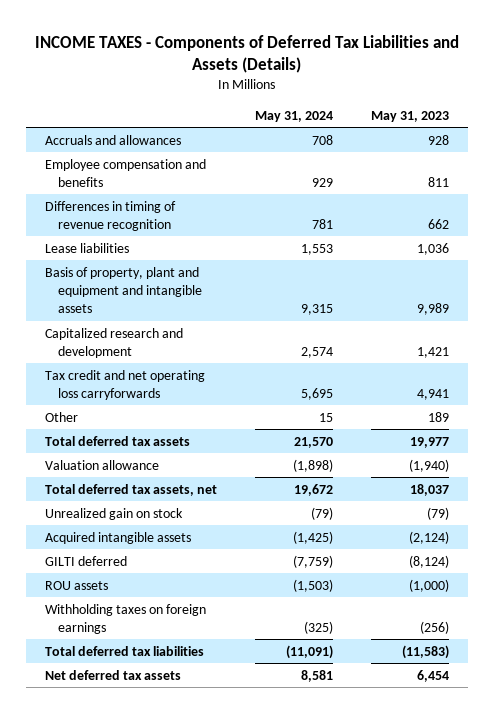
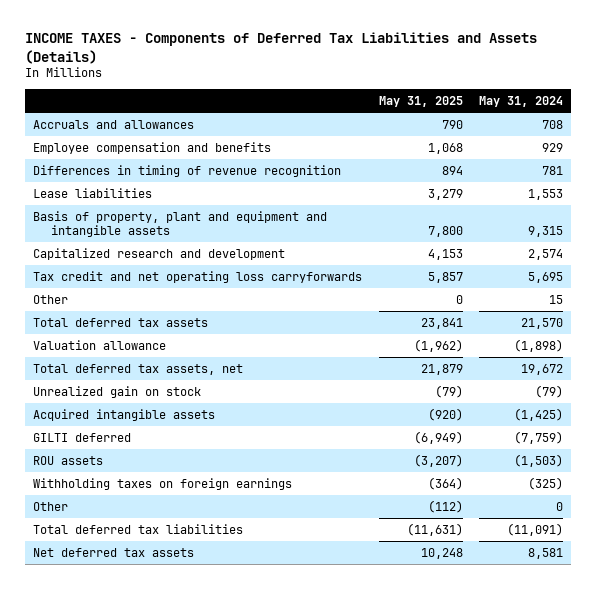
[370,111,449,123] May 31, 2023 -> none
none -> [378,96,463,108] May 31, 2025
none -> [33,501,69,511] Other

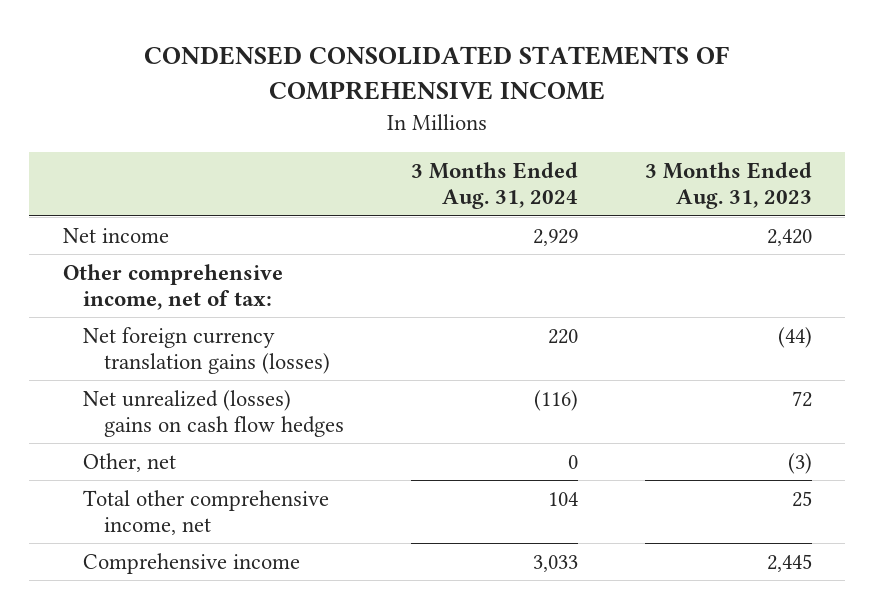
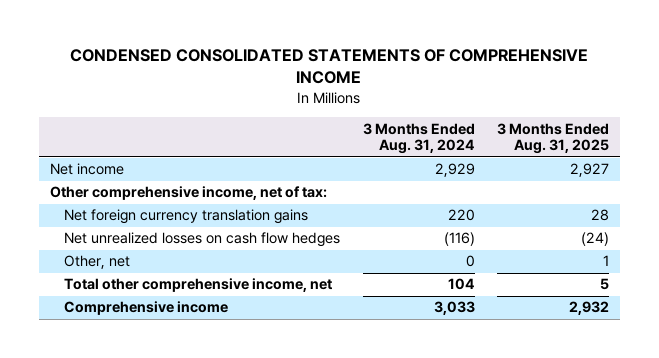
[644,161,812,210] 3 Months Ended Aug. 31, 2023 -> none
none -> [496,122,609,155] 3 Months Ended Aug. 31, 2025
[83,326,331,375] Net foreign currency translation gains (losses) -> [64,209,309,225] Net foreign currency translation gains
[83,389,345,438] Net unrealized (losses) gains on cash flow hedges -> [64,232,341,248] Net unrealized losses on cash flow hedges

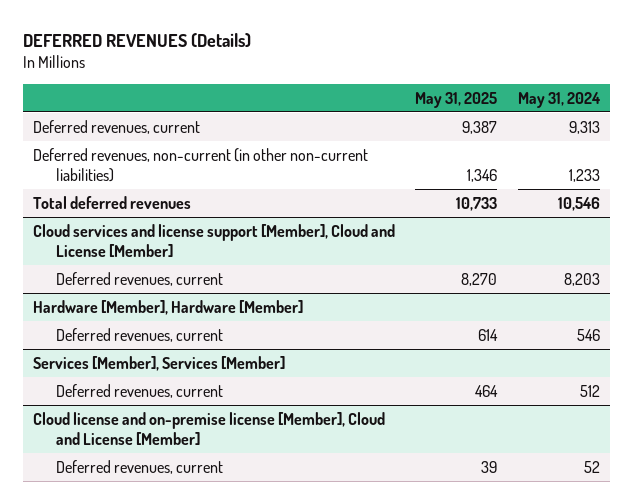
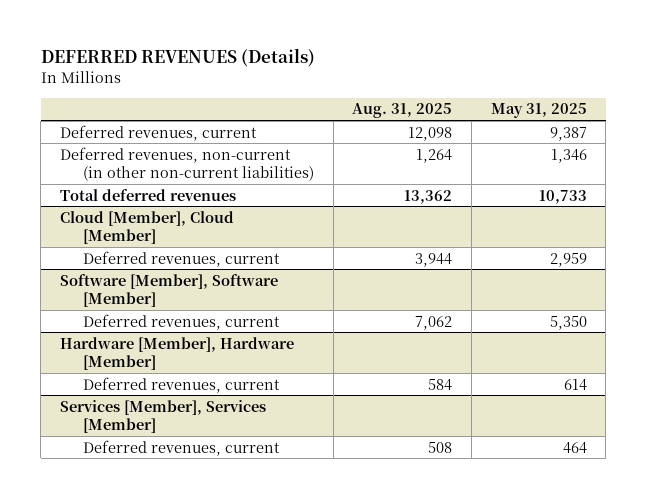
[518,91,602,108] May 31, 2024 -> none
none -> [352,103,453,119] Aug. 31, 2025
[32,223,395,257] Cloud services and license support [Member], Cloud and License [Member] -> none
none -> [59,210,234,245] Cloud [Member], Cloud [Member]
[461,272,498,286] 8,270 -> [549,252,587,267] 2,959
none -> [59,273,278,308] Software [Member], Software [Member]
none -> [83,313,281,330] Deferred revenues, current
[32,411,385,445] Cloud license and on-premise license [Member], Cloud and License [Member] -> none
[56,459,224,474] Deferred revenues, current -> none

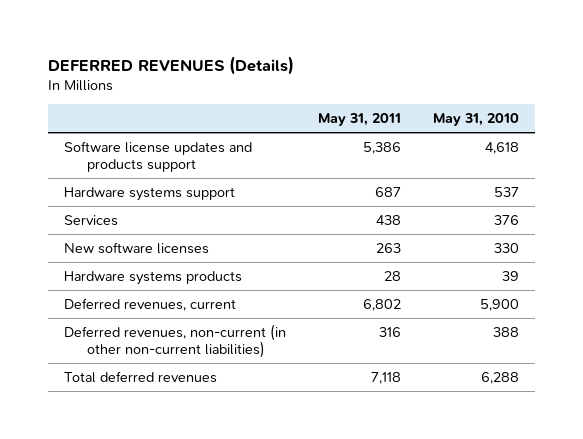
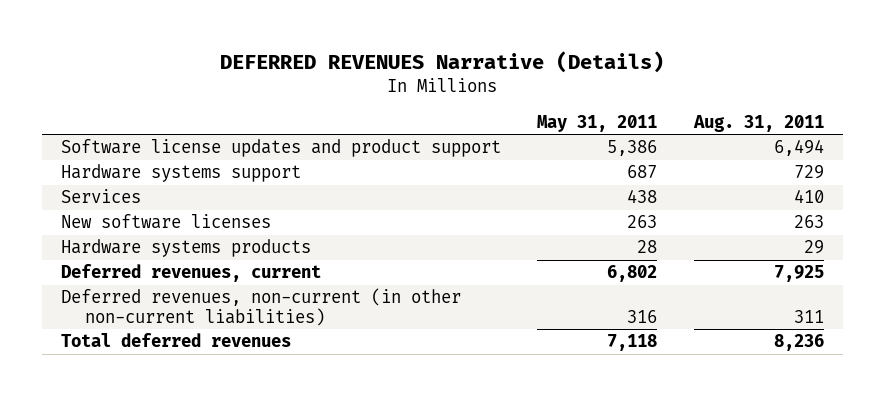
[48,55,295,75] DEFERRED REVENUES (Details) -> [220,50,665,73] DEFERRED REVENUES Narrative (Details)
[432,112,519,126] May 31, 2010 -> none
none -> [693,114,825,132] Aug. 31, 2011
[64,140,253,172] Software license updates and products support -> [60,139,501,158] Software license updates and product support

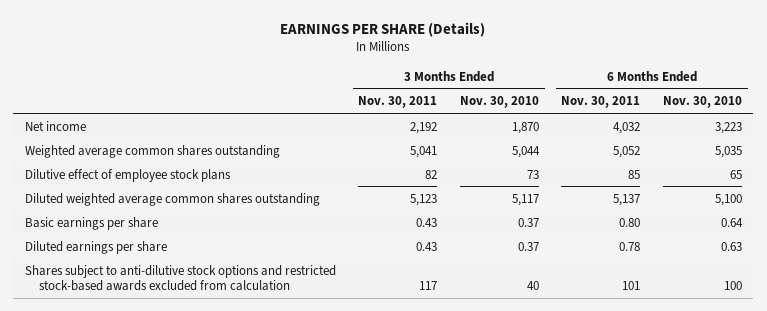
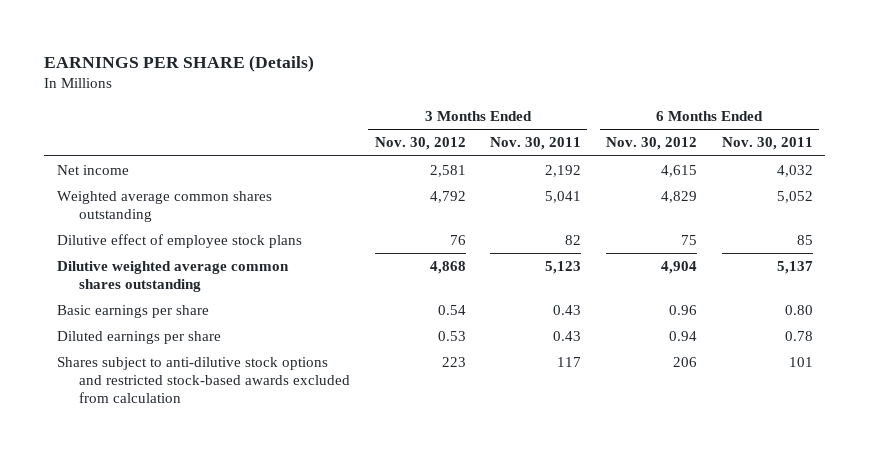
[459,96,539,109] Nov. 30, 2010 -> none
[663,96,743,109] Nov. 30, 2010 -> none
none -> [374,137,466,151] Nov. 30, 2012
none -> [606,137,698,151] Nov. 30, 2012
[24,192,320,206] Diluted weighted average common shares outstanding -> [56,261,289,293] Dilutive weighted average common shares outstanding

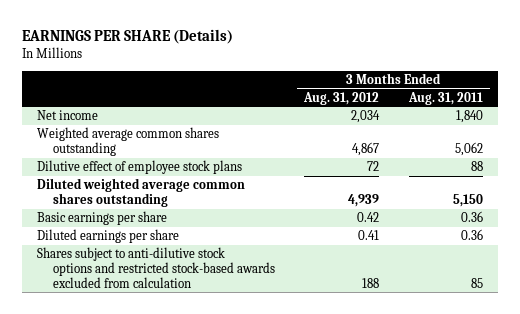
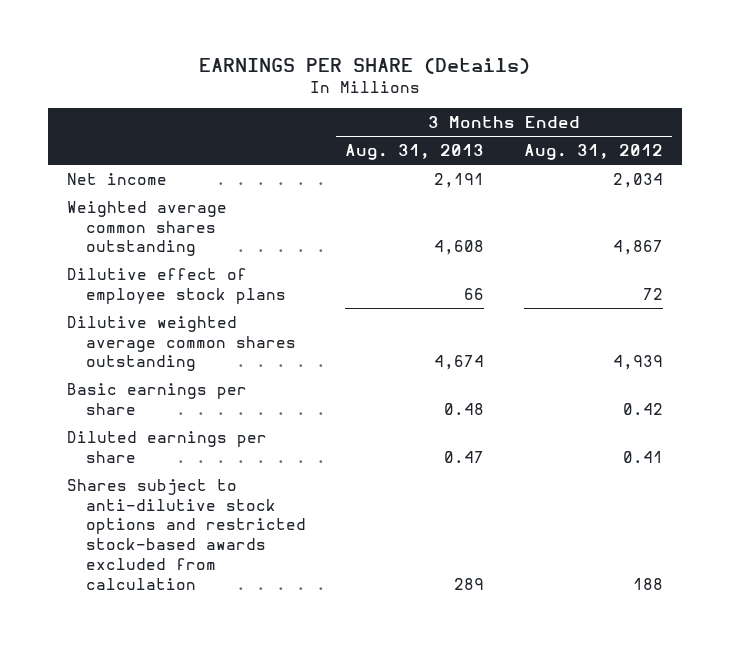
[407,91,483,105] Aug. 31, 2011 -> none
none -> [345,143,485,160] Aug. 31, 2013
[36,178,245,207] Diluted weighted average common shares outstanding -> [67,315,297,372] Dilutive weighted average common shares outstanding

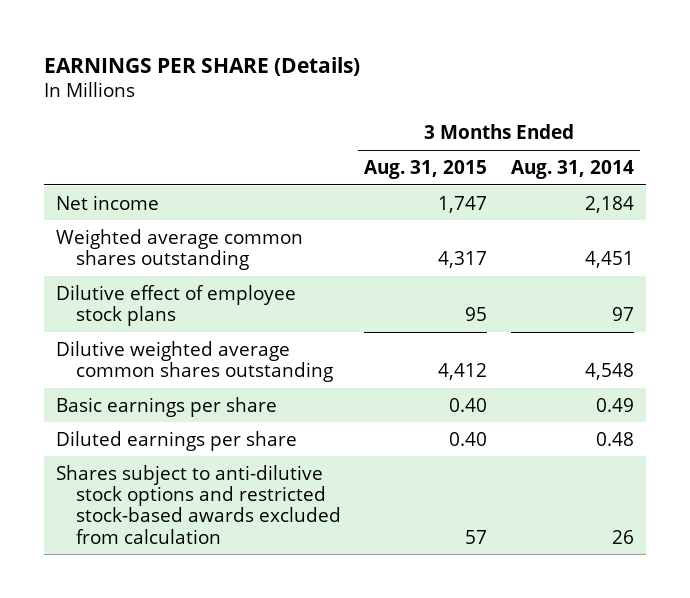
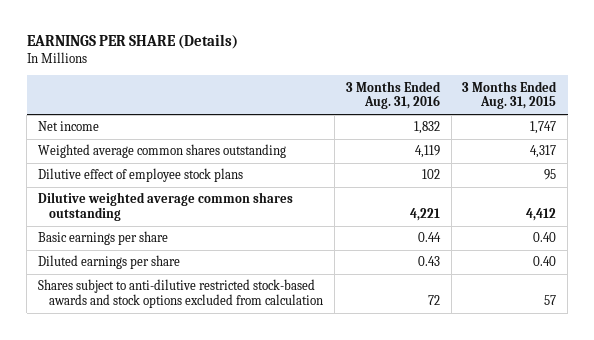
[510,159,634,179] Aug. 31, 2014 -> none
none -> [345,80,441,110] 3 Months Ended Aug. 31, 2016
[55,464,341,544] Shares subject to anti-dilutive stock options and restricted stock-based awards excluded from calculation -> [38,279,323,309] Shares subject to anti-dilutive restricted stock-based awards and stock options excluded from calculation

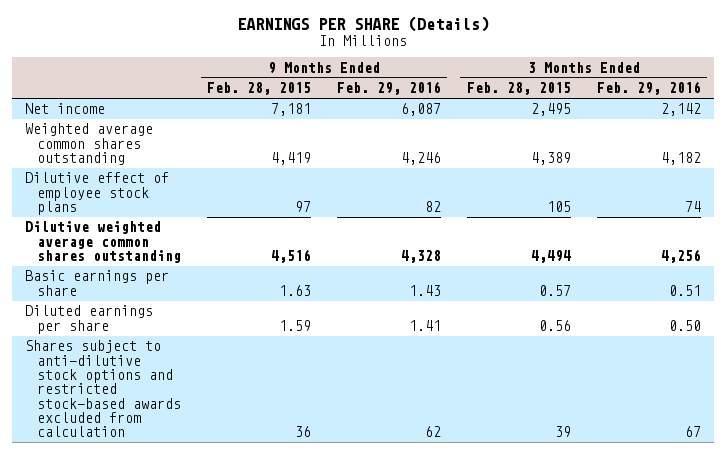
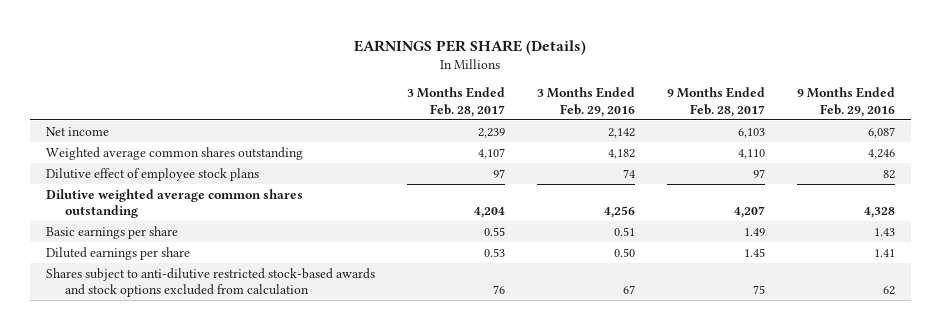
[207,82,312,96] Feb. 28, 2015 -> none
[466,82,571,96] Feb. 28, 2015 -> none
none -> [406,87,505,117] 3 Months Ended Feb. 28, 2017
none -> [667,87,766,117] 9 Months Ended Feb. 28, 2017
[25,340,182,438] Shares subject to anti-dilutive stock options and restricted stock-based awards excluded from calculation -> [45,267,375,298] Shares subject to anti-dilutive restricted stock-based awards and stock options excluded from calculation

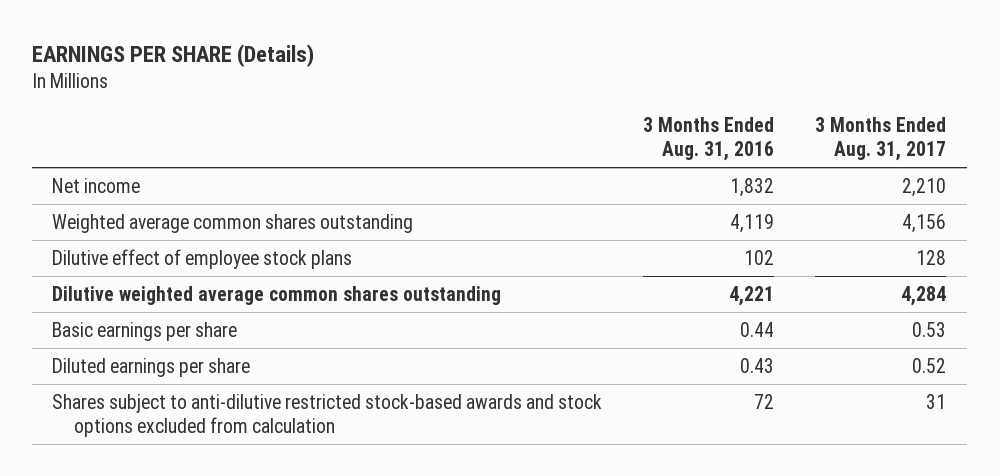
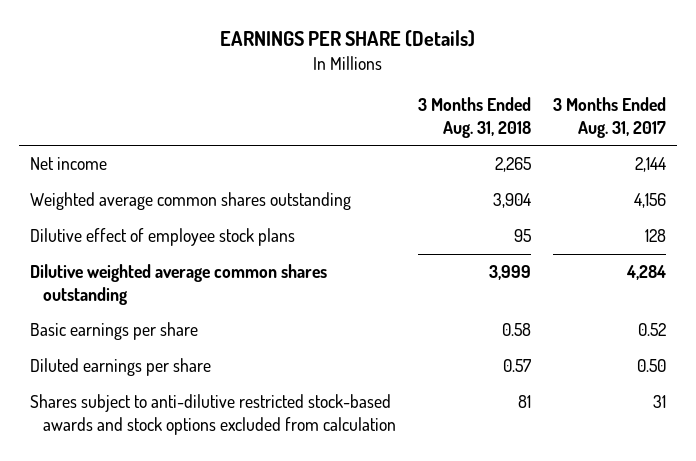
[643,117,775,162] 3 Months Ended Aug. 31, 2016 -> none
none -> [418,97,532,139] 3 Months Ended Aug. 31, 2018
[902,177,947,197] 2,210 -> [635,157,667,173] 2,144
[912,321,947,337] 0.53 -> [638,323,667,337] 0.52
[912,357,947,373] 0.52 -> [637,359,667,373] 0.50

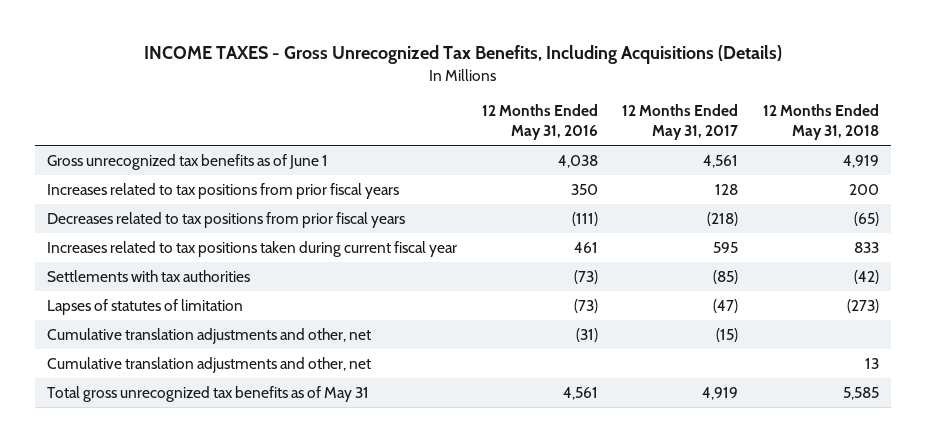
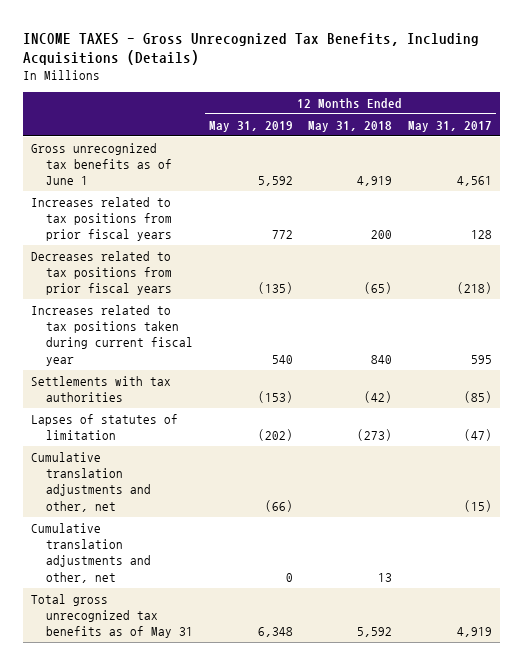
[481,104,598,141] 12 Months Ended May 31, 2016 -> none
none -> [208,120,293,132] May 31, 2019
[853,242,879,254] 833 -> [371,354,393,364] 840
[842,387,879,401] 5,585 -> [357,627,393,638] 5,592

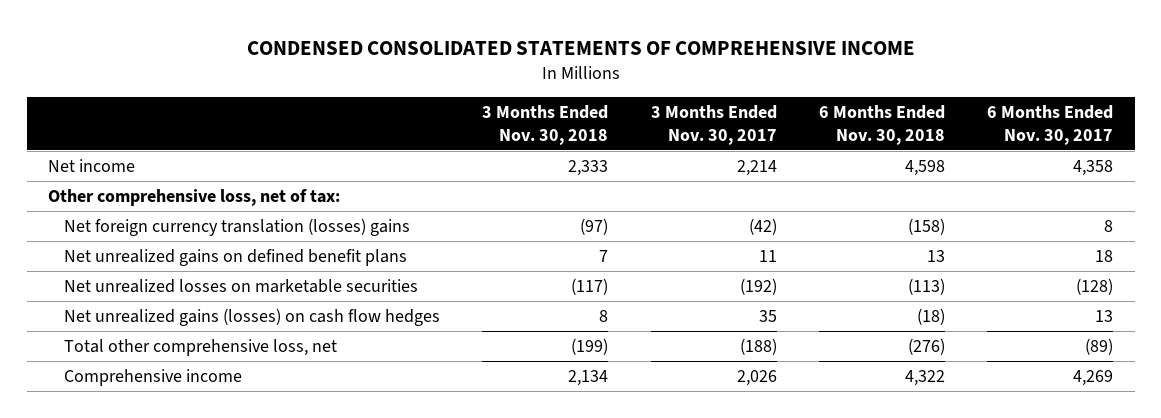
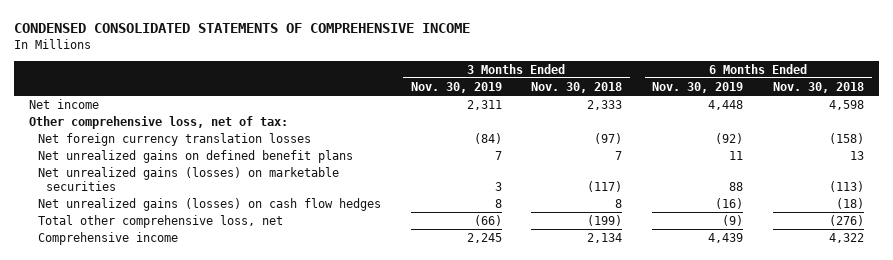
[650,105,777,145] 3 Months Ended Nov. 30, 2017 -> none
[987,105,1114,145] 6 Months Ended Nov. 30, 2017 -> none
none -> [410,81,502,93] Nov. 30, 2019
none -> [652,81,744,93] Nov. 30, 2019
[63,217,410,236] Net foreign currency translation (losses) gains -> [37,132,311,146] Net foreign currency translation losses
[63,278,418,293] Net unrealized losses on marketable securities -> [37,166,339,191] Net unrealized gains (losses) on marketable securities

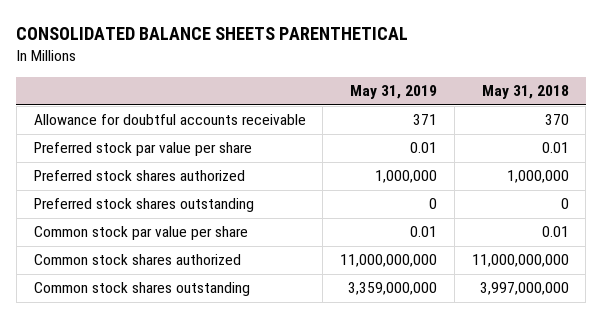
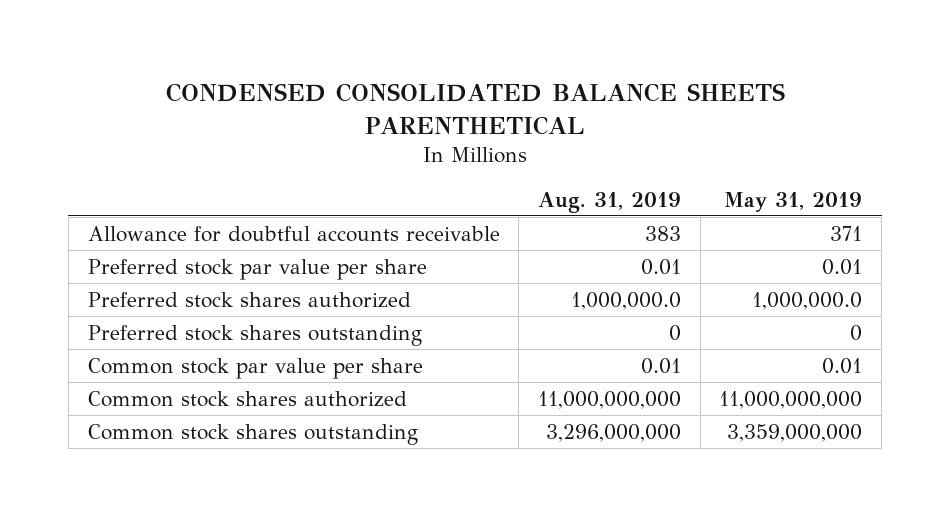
[16,27,409,41] CONSOLIDATED BALANCE SHEETS PARENTHETICAL -> [166,83,786,135] CONDENSED CONSOLIDATED BALANCE SHEETS PARENTHETICAL
[481,85,569,100] May 31, 2018 -> none
none -> [538,191,682,213] Aug. 31, 2019
[375,170,438,184] 1,000,000 -> [752,291,863,310] 1,000,000.0

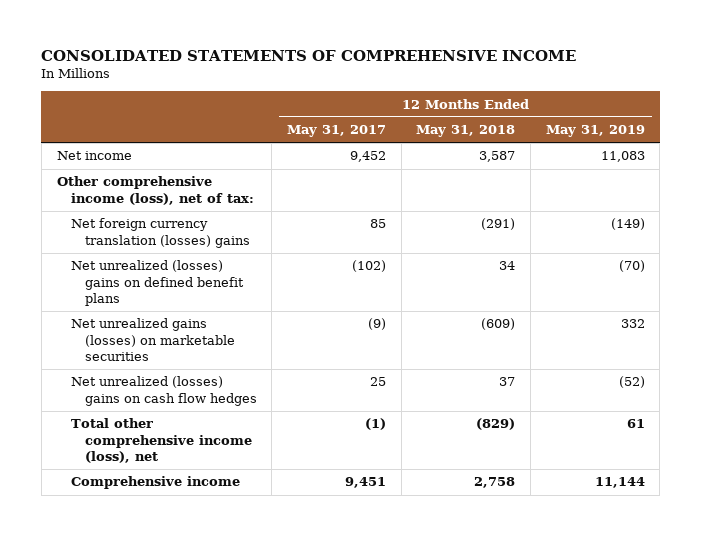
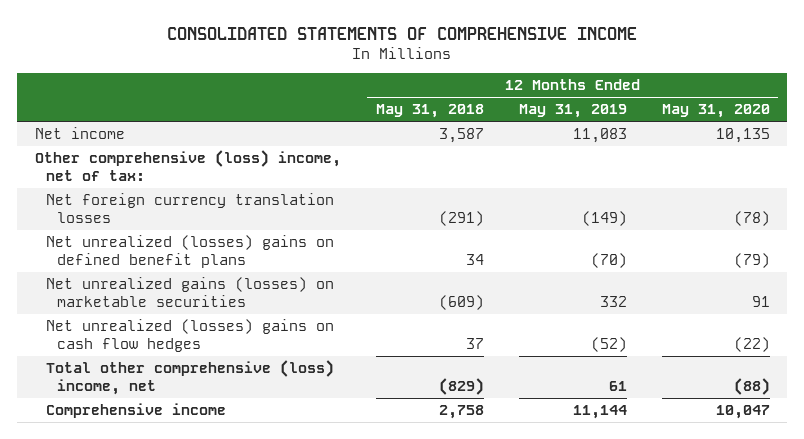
[287,125,387,138] May 31, 2017 -> none
none -> [661,104,770,119] May 31, 2020
[56,176,254,205] Other comprehensive income (loss), net of tax: -> [34,149,341,182] Other comprehensive (loss) income, net of tax:
[70,218,250,248] Net foreign currency translation (losses) gains -> [45,192,334,224] Net foreign currency translation losses
[70,418,252,464] Total other comprehensive income (loss), net -> [45,359,334,396] Total other comprehensive (loss) income, net

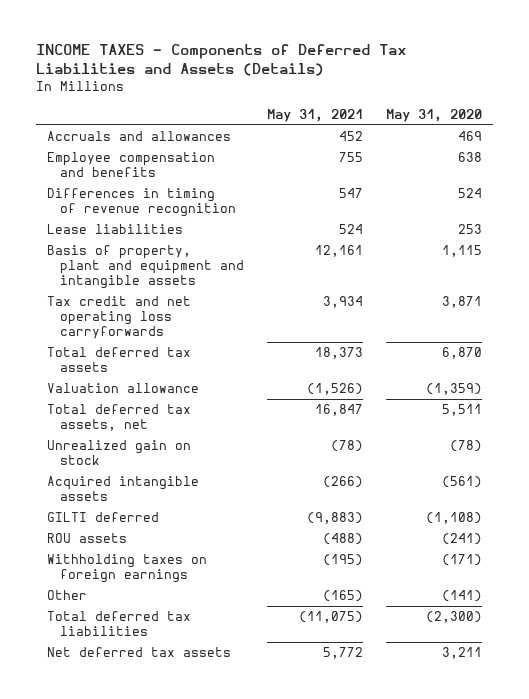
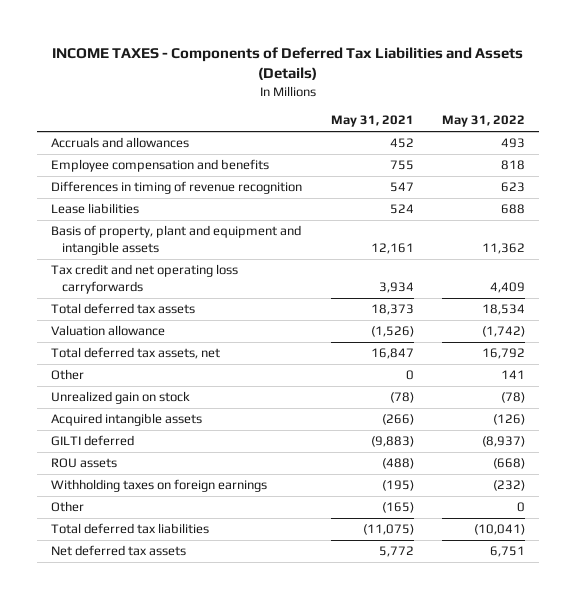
[385,108,482,122] May 31, 2020 -> none
none -> [441,115,525,128] May 31, 2022
none -> [51,369,85,381] Other

